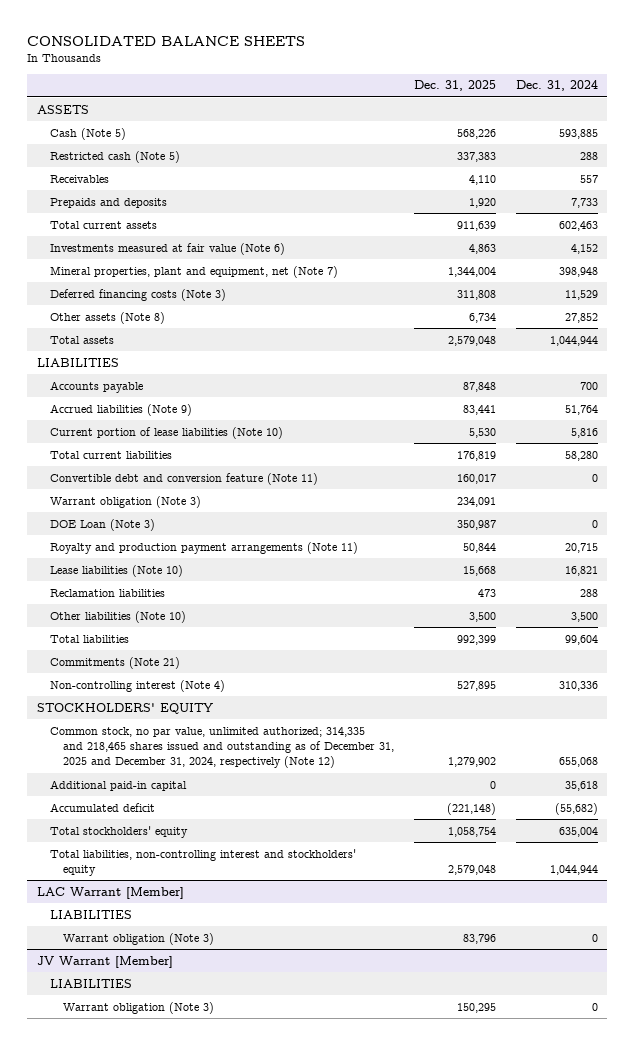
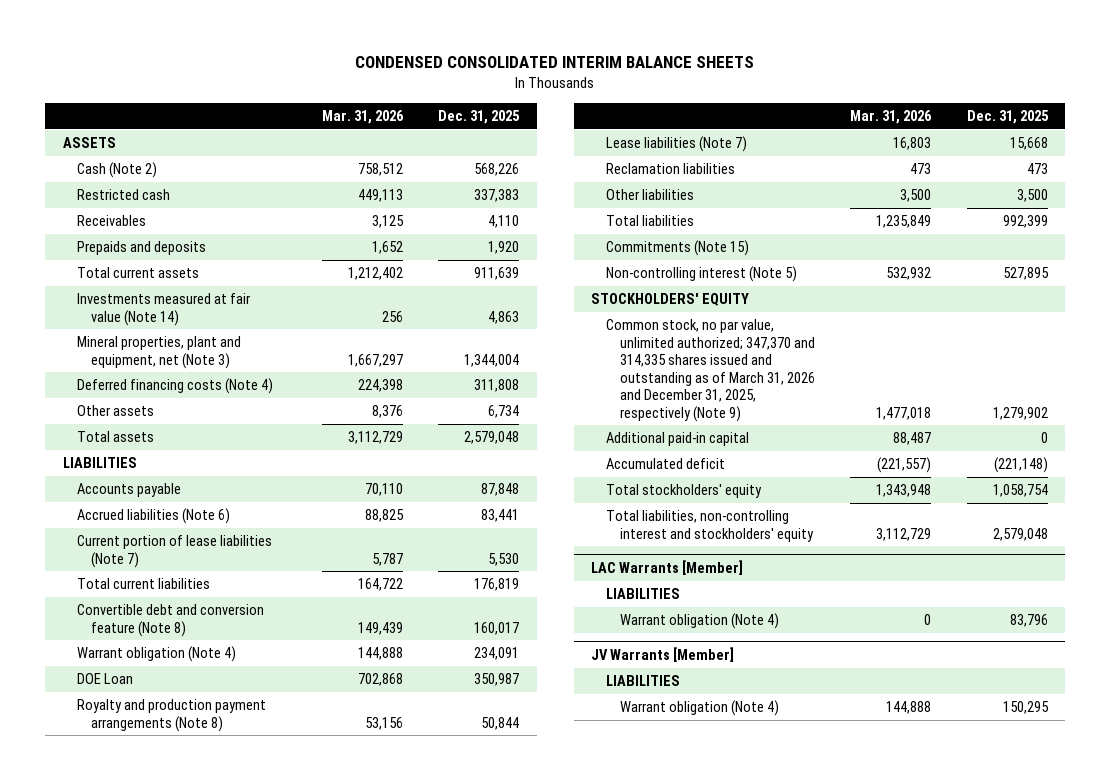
[26,35,305,46] CONSOLIDATED BALANCE SHEETS -> [355,55,755,68] CONDENSED CONSOLIDATED INTERIM BALANCE SHEETS
[515,80,598,92] Dec. 31, 2024 -> none
none -> [321,109,404,124] Mar. 31, 2026
[49,127,126,140] Cash (Note 5) -> [77,162,158,179] Cash (Note 2)
[49,150,180,163] Restricted cash (Note 5) -> [77,189,171,201] Restricted cash
[49,242,285,255] Investments measured at fair value (Note 6) -> [77,293,251,326] Investments measured at fair value (Note 14)
[49,265,338,278] Mineral properties, plant and equipment, net (Note 7) -> [77,336,242,369] Mineral properties, plant and equipment, net (Note 3)
[49,288,226,301] Deferred financing costs (Note 3) -> [77,378,274,395] Deferred financing costs (Note 4)
[49,311,165,324] Other assets (Note 8) -> [77,405,155,417] Other assets
[49,403,192,416] Accrued liabilities (Note 9) -> [77,508,231,525] Accrued liabilities (Note 6)
[49,426,283,439] Current portion of lease liabilities (Note 10) -> [77,535,273,568] Current portion of lease liabilities (Note 7)
[49,472,318,485] Convertible debt and conversion feature (Note 11) -> [77,604,265,637] Convertible debt and conversion feature (Note 8)
[49,495,201,508] Warrant obligation (Note 3) -> [77,646,237,663] Warrant obligation (Note 4)
[49,518,155,531] DOE Loan (Note 3) -> [77,673,134,685] DOE Loan
[49,541,358,554] Royalty and production payment arrangements (Note 11) -> [77,699,267,732] Royalty and production payment arrangements (Note 8)
[49,564,183,577] Lease liabilities (Note 10) -> [605,136,747,153] Lease liabilities (Note 7)
[49,610,186,623] Other liabilities (Note 10) -> [605,189,694,201] Other liabilities
[49,656,180,669] Commitments (Note 21) -> [605,240,749,257] Commitments (Note 15)
[49,679,225,692] Non-controlling interest (Note 4) -> [605,266,797,283] Non-controlling interest (Note 5)
[49,726,395,769] Common stock, no par value, unlimited authorized; 314,335 and 218,465 shares issued and outstanding as of December 31, 2025 and December 31, 2024, respectively (Note 12) -> [605,319,815,422] Common stock, no par value, unlimited authorized; 347,370 and 314,335 shares issued and outstanding as of March 31, 2026 and December 31, 2025, respectively (Note 9)
[36,886,184,899] LAC Warrant [Member] -> [591,559,744,575] LAC Warrants [Member]
[63,932,215,945] Warrant obligation (Note 3) -> [619,613,779,630] Warrant obligation (Note 4)
[36,955,173,968] JV Warrant [Member] -> [591,646,735,662] JV Warrants [Member]
[63,1001,215,1014] Warrant obligation (Note 3) -> [619,700,779,717] Warrant obligation (Note 4)

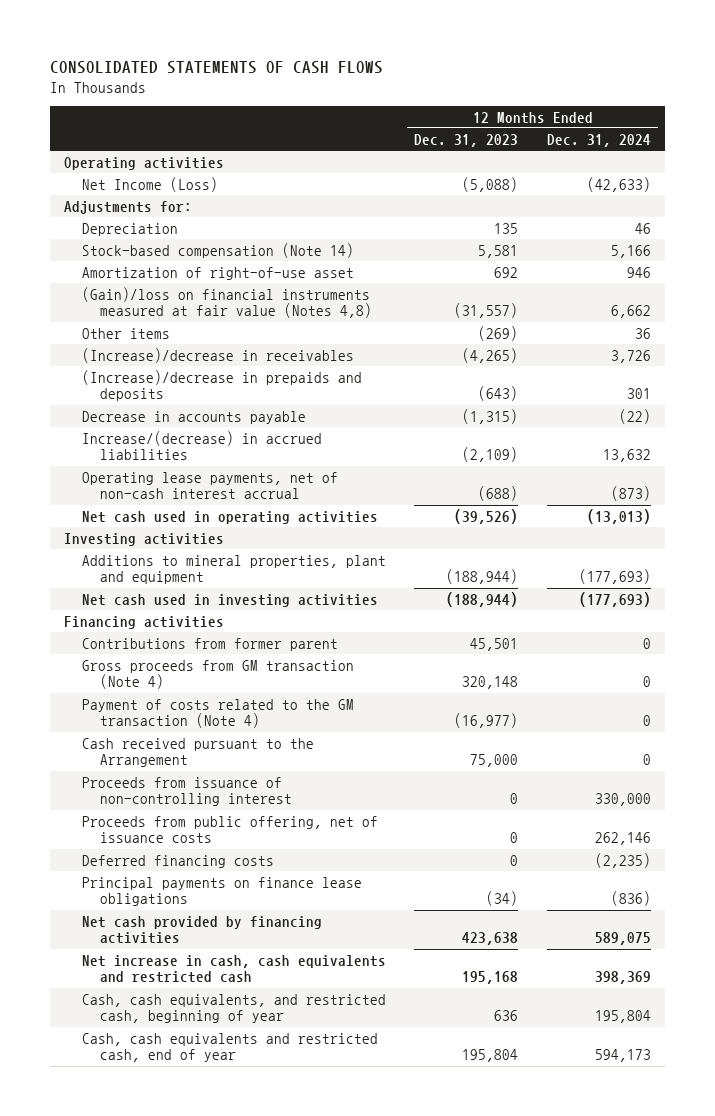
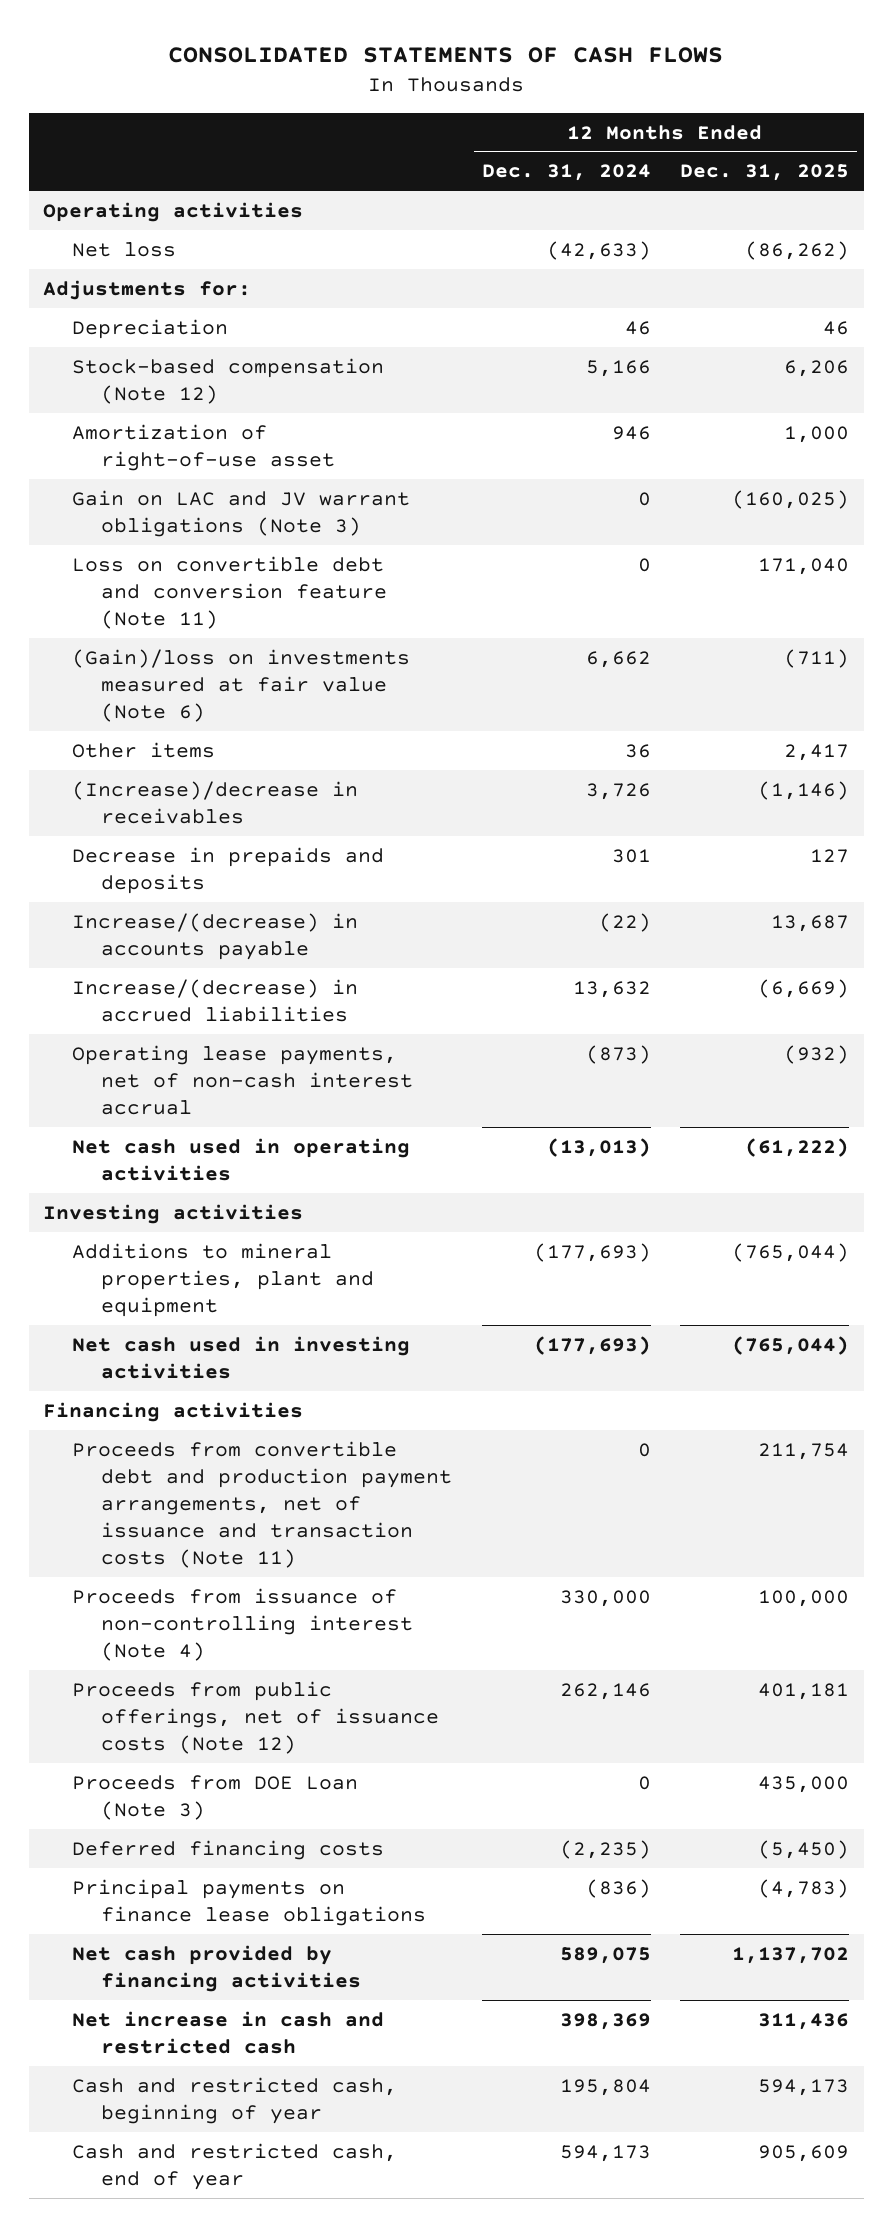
[414,133,519,147] Dec. 31, 2023 -> none
none -> [680,164,850,182] Dec. 31, 2025
[82,176,219,192] Net Income (Loss) -> [72,241,177,257] Net loss
[82,242,355,258] Stock-based compensation (Note 14) -> [72,357,385,404] Stock-based compensation (Note 12)
none -> [72,489,411,537] Gain on LAC and JV warrant obligations (Note 3)
none -> [72,555,387,629] Loss on convertible debt and conversion feature (Note 11)
[82,286,372,319] (Gain)/loss on financial instruments measured at fair value (Notes 4,8) -> [72,648,411,722] (Gain)/loss on investments measured at fair value (Note 6)
[82,369,363,402] (Increase)/decrease in prepaids and deposits -> [72,846,385,894] Decrease in prepaids and deposits
[82,410,307,424] Decrease in accounts payable -> [72,912,359,960] Increase/(decrease) in accounts payable
[82,637,339,651] Contributions from former parent -> none
[82,659,355,690] Gross proceeds from GM transaction (Note 4) -> none
[82,698,355,729] Payment of costs related to the GM transaction (Note 4) -> none
[82,737,315,768] Cash received pursuant to the Arrangement -> none
none -> [72,1440,452,1568] Proceeds from convertible debt and production payment arrangements, net of issuance and transaction costs (Note 11)
[82,776,292,807] Proceeds from issuance of non-controlling interest -> [72,1587,413,1661] Proceeds from issuance of non-controlling interest (Note 4)
[82,815,379,844] Proceeds from public offering, net of issuance costs -> [72,1680,439,1754] Proceeds from public offerings, net of issuance costs (Note 12)
none -> [72,1774,359,1820] Proceeds from DOE Loan (Note 3)
[82,954,387,984] Net increase in cash, cash equivalents and restricted cash -> [72,2010,385,2054] Net increase in cash and restricted cash
[82,993,387,1024] Cash, cash equivalents, and restricted cash, beginning of year -> [72,2076,398,2124] Cash and restricted cash, beginning of year
[82,1032,379,1063] Cash, cash equivalents and restricted cash, end of year -> [72,2142,398,2190] Cash and restricted cash, end of year

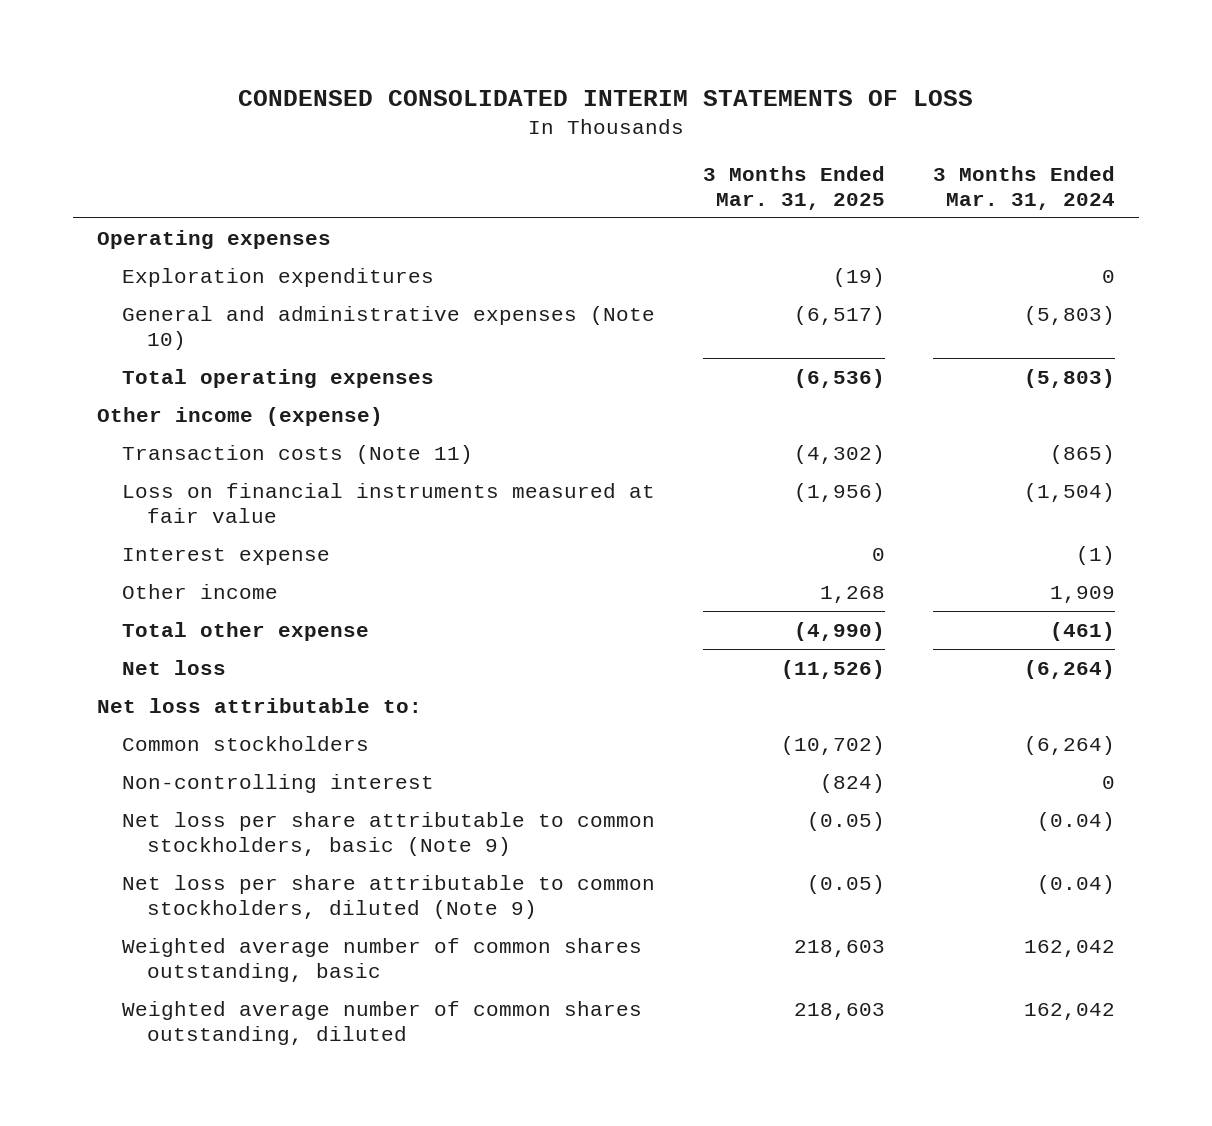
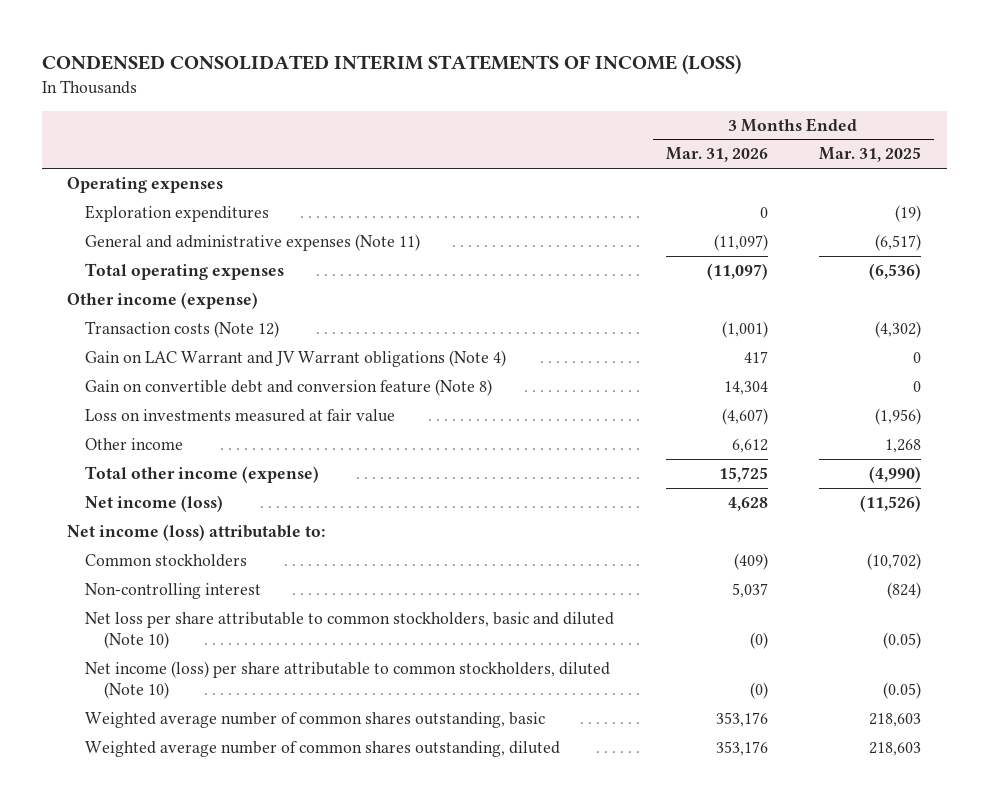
[237,89,973,106] CONDENSED CONSOLIDATED INTERIM STATEMENTS OF LOSS -> [41,54,741,75] CONDENSED CONSOLIDATED INTERIM STATEMENTS OF INCOME (LOSS)
[933,165,1116,210] 3 Months Ended Mar. 31, 2024 -> none
none -> [665,147,768,163] Mar. 31, 2026
[122,305,656,350] General and administrative expenses (Note 10) -> [85,234,421,252] General and administrative expenses (Note 11)
[122,547,331,565] Interest expense -> none
[122,444,474,464] Transaction costs (Note 11) -> [85,321,280,339] Transaction costs (Note 12)
none -> [85,350,507,368] Gain on LAC Warrant and JV Warrant obligations (Note 4)
none -> [85,379,493,397] Gain on convertible debt and conversion feature (Note 8)
[122,482,656,523] Loss on financial instruments measured at fair value -> [85,409,396,423] Loss on investments measured at fair value
[122,621,370,641] Total other expense -> [85,466,320,484] Total other income (expense)
[122,659,227,675] Net loss -> [85,495,224,513] Net income (loss)
[96,697,422,713] Net loss attributable to: -> [67,524,326,542] Net income (loss) attributable to:
[122,811,656,856] Net loss per share attributable to common stockholders, basic (Note 9) -> [85,612,615,650] Net loss per share attributable to common stockholders, basic and diluted (Note 10)
[122,874,656,919] Net loss per share attributable to common stockholders, diluted (Note 9) -> [85,661,611,700] Net income (loss) per share attributable to common stockholders, diluted (Note 10)

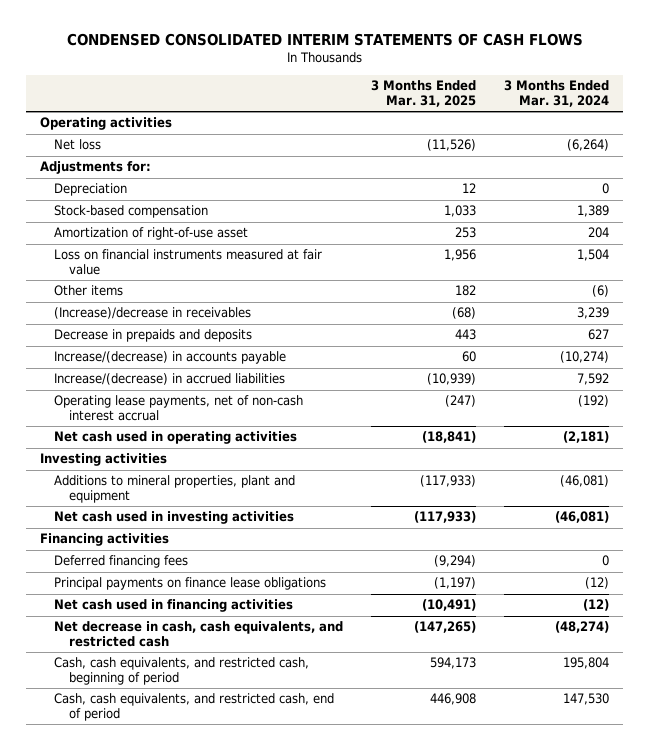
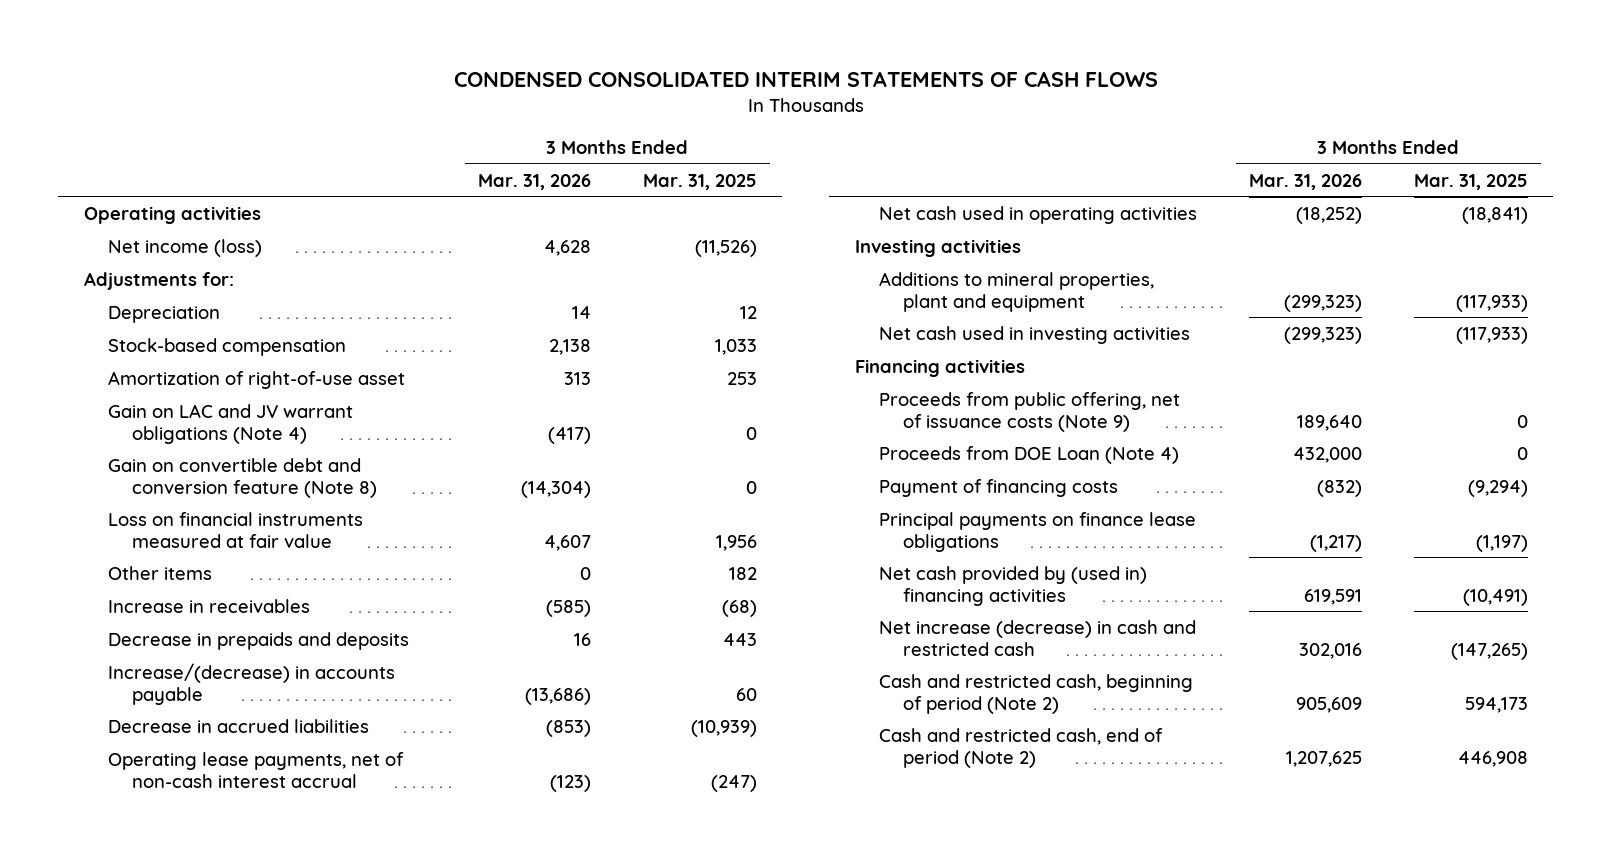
[504,80,610,107] 3 Months Ended Mar. 31, 2024 -> none
none -> [477,173,591,190] Mar. 31, 2026
[54,139,102,151] Net loss -> [107,238,262,257] Net income (loss)
none -> [107,403,353,444] Gain on LAC and JV warrant obligations (Note 4)
none -> [107,457,377,498] Gain on convertible debt and conversion feature (Note 8)
[54,307,252,320] (Increase)/decrease in receivables -> [107,598,310,613] Increase in receivables
[54,373,286,386] Increase/(decrease) in accrued liabilities -> [107,718,369,733] Decrease in accrued liabilities
none -> [878,391,1180,432] Proceeds from public offering, net of issuance costs (Note 9)
none -> [878,445,1179,464] Proceeds from DOE Loan (Note 4)
[54,555,189,569] Deferred financing fees -> [878,478,1118,497] Payment of financing costs
[54,599,294,613] Net cash used in financing activities -> [878,565,1147,606] Net cash provided by (used in) financing activities
[54,621,344,648] Net decrease in cash, cash equivalents, and restricted cash -> [878,619,1196,656] Net increase (decrease) in cash and restricted cash
[54,657,310,686] Cash, cash equivalents, and restricted cash, beginning of period -> [878,673,1193,714] Cash and restricted cash, beginning of period (Note 2)
[54,693,335,722] Cash, cash equivalents, and restricted cash, end of period -> [878,727,1163,768] Cash and restricted cash, end of period (Note 2)

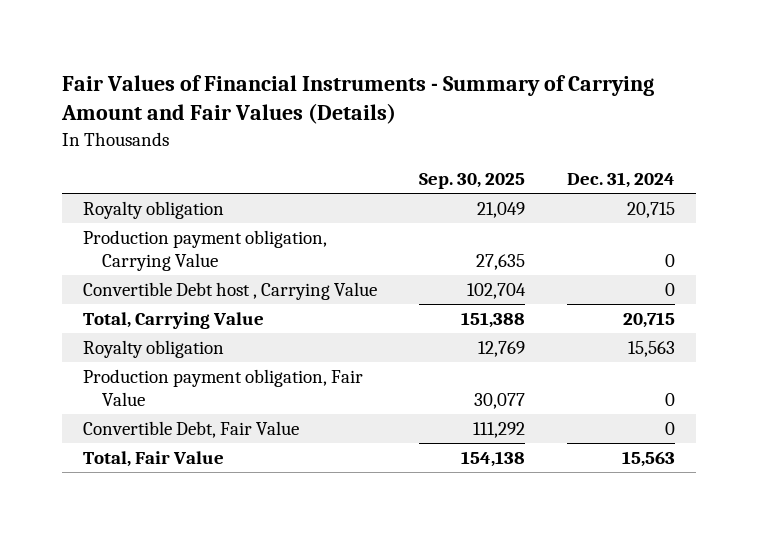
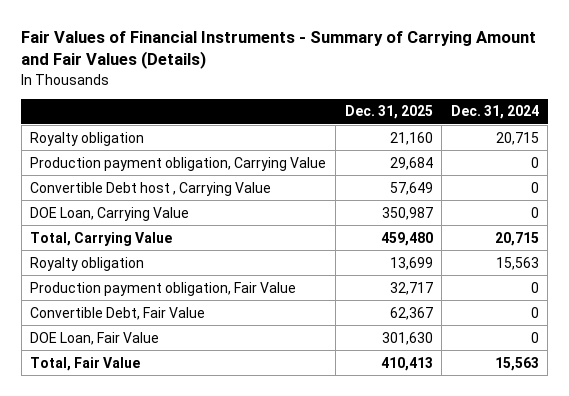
[419,173,526,190] Sep. 30, 2025 -> none
none -> [344,105,433,120] Dec. 31, 2025
none -> [30,206,190,221] DOE Loan, Carrying Value
none -> [30,331,160,345] DOE Loan, Fair Value

